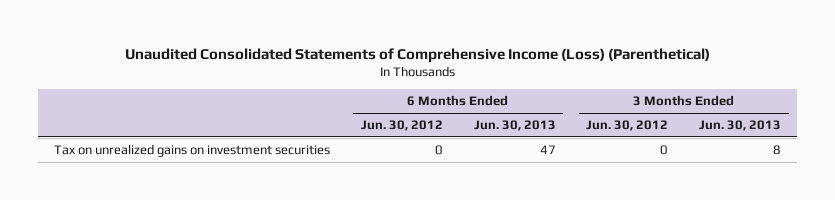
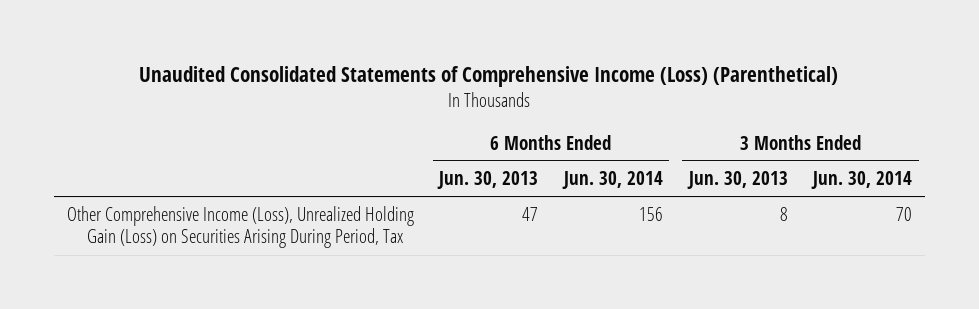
[360,120,443,132] Jun. 30, 2012 -> none
[586,120,669,132] Jun. 30, 2012 -> none
none -> [561,170,663,189] Jun. 30, 2014
none -> [811,170,913,189] Jun. 30, 2014
[53,144,330,158] Tax on unrealized gains on investment securities -> [66,206,414,249] Other Comprehensive Income (Loss), Unrealized Holding Gain (Loss) on Securities Arising During Period, Tax

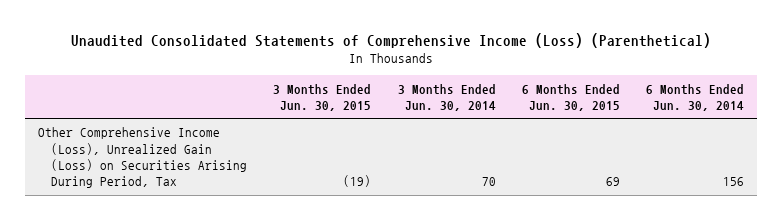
[437,170,539,189] Jun. 30, 2013 -> none
[686,170,788,189] Jun. 30, 2013 -> none
none -> [273,83,372,112] 3 Months Ended Jun. 30, 2015
none -> [521,83,620,112] 6 Months Ended Jun. 30, 2015
[66,206,414,249] Other Comprehensive Income (Loss), Unrealized Holding Gain (Loss) on Securities Arising During Period, Tax -> [38,127,248,189] Other Comprehensive Income (Loss), Unrealized Gain (Loss) on Securities Arising During Period, Tax

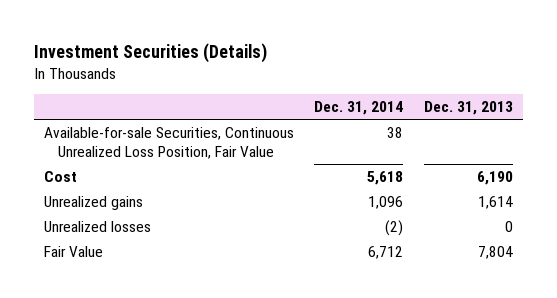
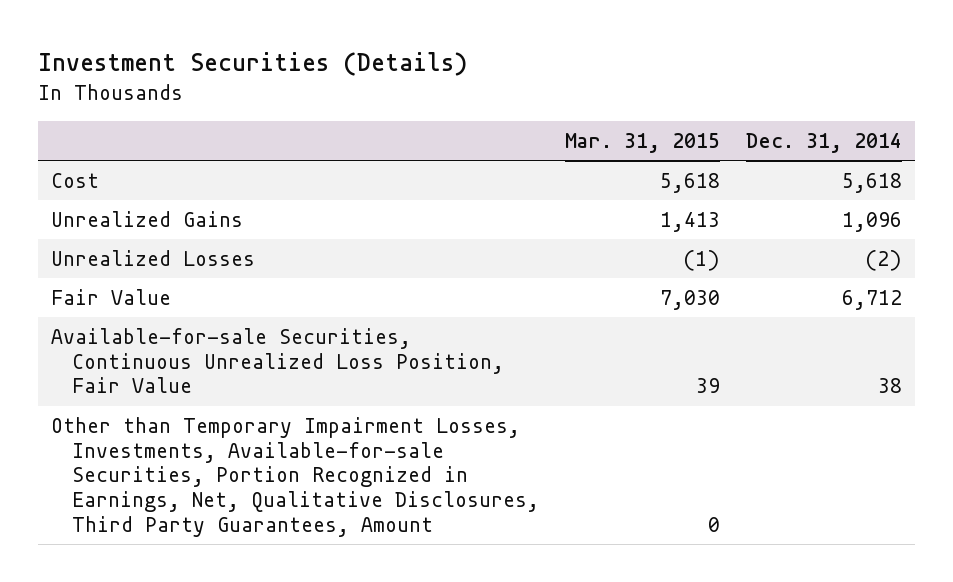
[423,101,513,116] Dec. 31, 2013 -> none
none -> [565,132,721,153] Mar. 31, 2015
[44,196,144,211] Unrealized gains -> [51,210,244,227] Unrealized Gains
[44,221,152,233] Unrealized losses -> [51,249,256,266] Unrealized Losses
[44,127,295,159] Available-for-sale Securities, Continuous Unrealized Loss Position, Fair Value -> [51,327,505,394] Available-for-sale Securities, Continuous Unrealized Loss Position, Fair Value
none -> [51,416,540,537] Other than Temporary Impairment Losses, Investments, Available-for-sale Securities, Portion Recognized in Earnings, Net, Qualitative Disclosures, Third Party Guarantees, Amount

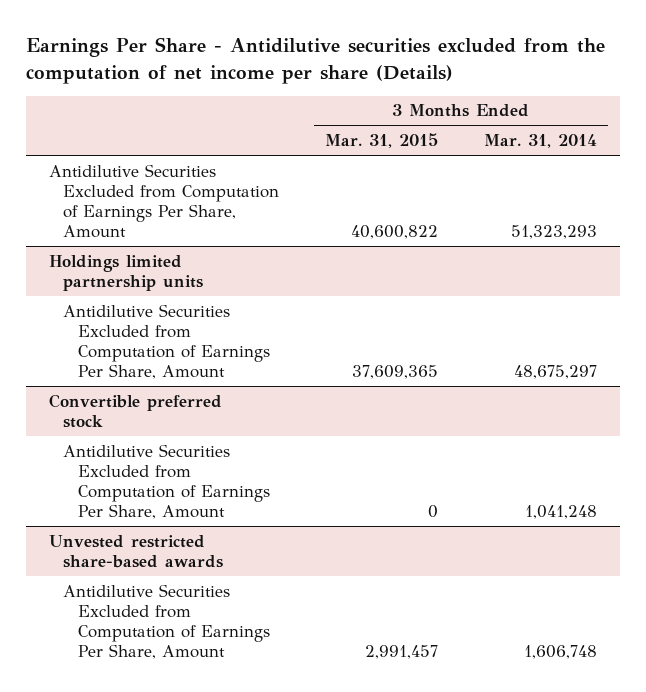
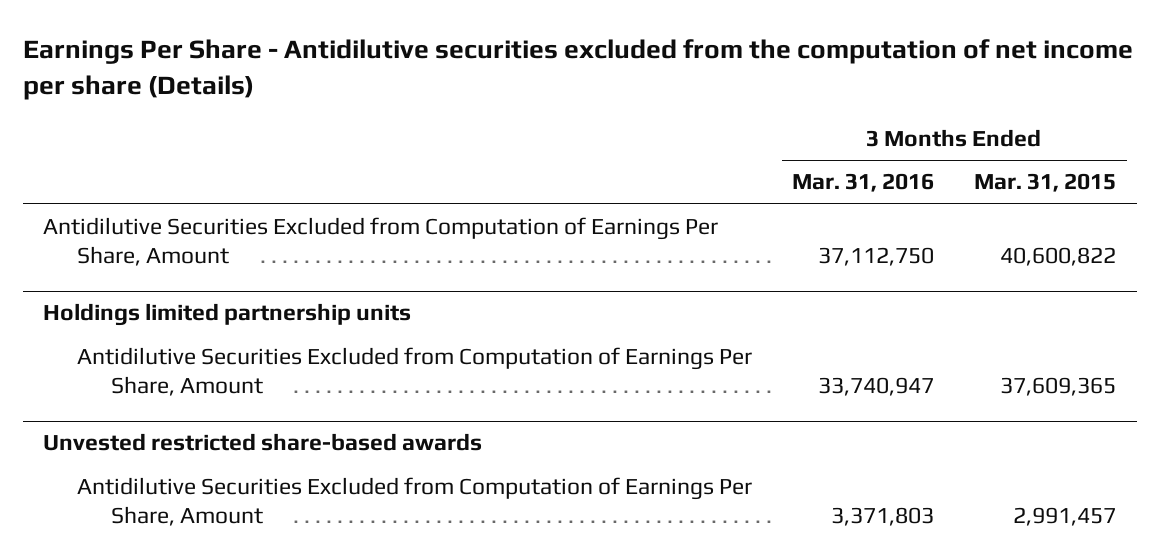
[483,134,597,149] Mar. 31, 2014 -> none
none -> [792,173,935,193] Mar. 31, 2016
[48,393,222,428] Convertible preferred stock -> none
[63,443,270,519] Antidilutive Securities Excluded from Computation of Earnings Per Share, Amount -> none

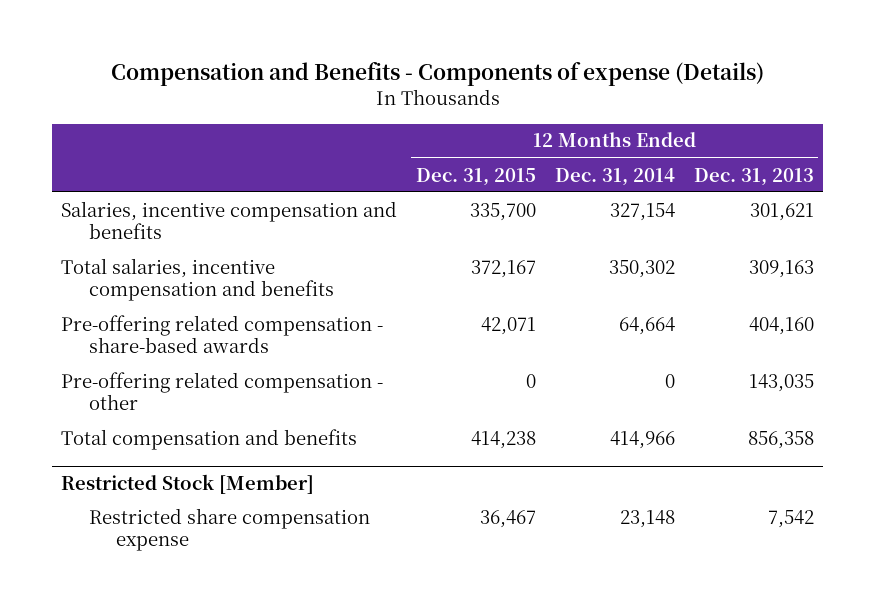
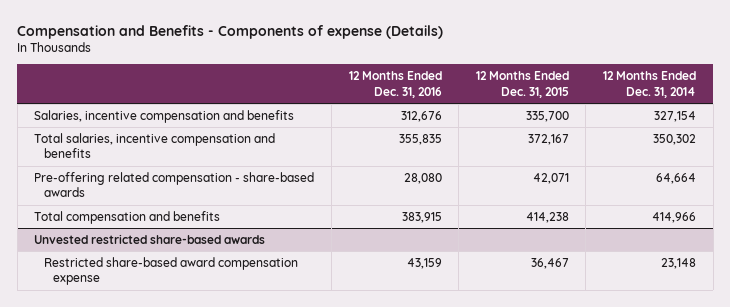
[693,167,814,186] Dec. 31, 2013 -> none
none -> [348,71,442,98] 12 Months Ended Dec. 31, 2016
[61,371,384,411] Pre-offering related compensation - other -> none
[61,474,315,495] Restricted Stock [Member] -> [34,233,266,244] Unvested restricted share-based awards
[88,507,370,552] Restricted share compensation expense -> [43,256,298,286] Restricted share-based award compensation expense

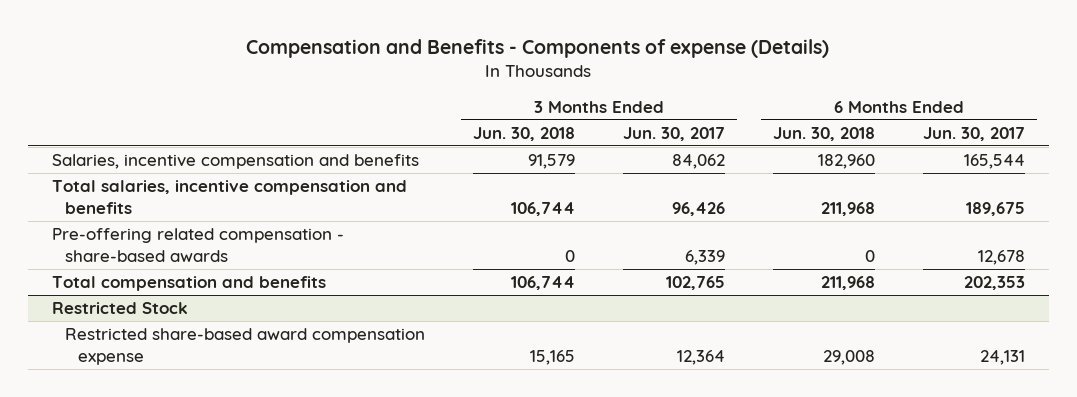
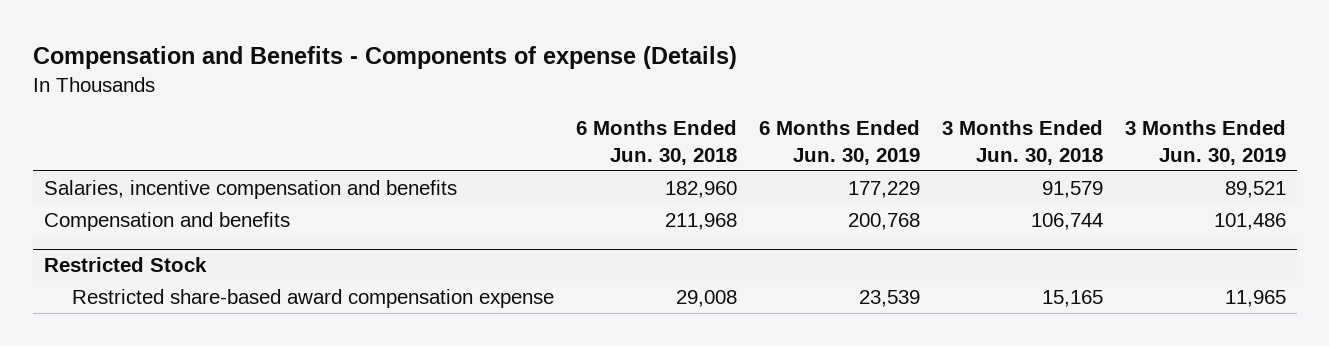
[623,126,726,141] Jun. 30, 2017 -> none
[923,126,1026,141] Jun. 30, 2017 -> none
none -> [759,120,921,165] 6 Months Ended Jun. 30, 2019
none -> [1124,120,1286,165] 3 Months Ended Jun. 30, 2019
[51,179,407,214] Total salaries, incentive compensation and benefits -> none
[51,227,344,262] Pre-offering related compensation - share-based awards -> none
[51,275,326,291] Total compensation and benefits -> [43,212,290,232] Compensation and benefits

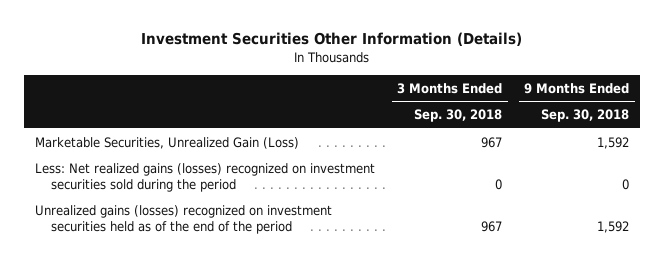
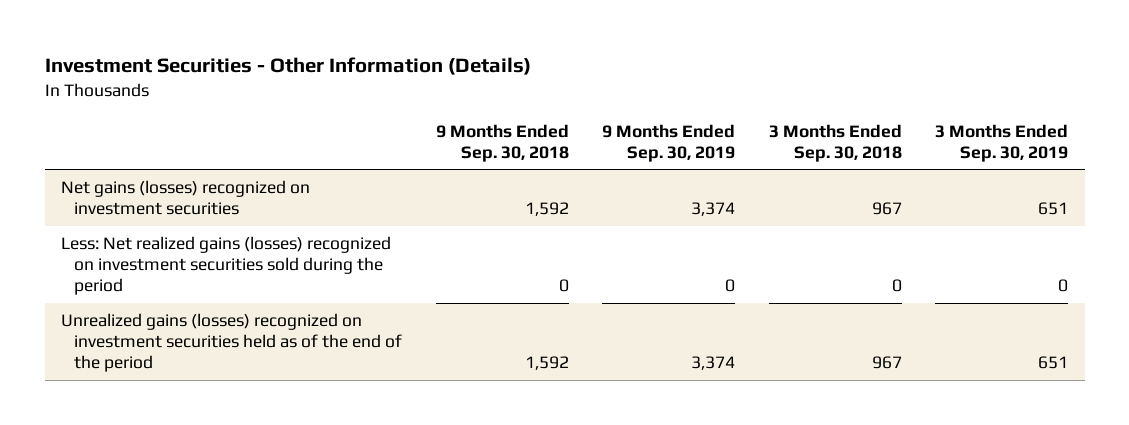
[141,32,523,47] Investment Securities Other Information (Details) -> [44,57,531,76] Investment Securities - Other Information (Details)
none -> [602,123,736,162] 9 Months Ended Sep. 30, 2019
none -> [935,123,1069,162] 3 Months Ended Sep. 30, 2019
[34,136,299,149] Marketable Securities, Unrealized Gain (Loss) -> [61,180,311,216] Net gains (losses) recognized on investment securities

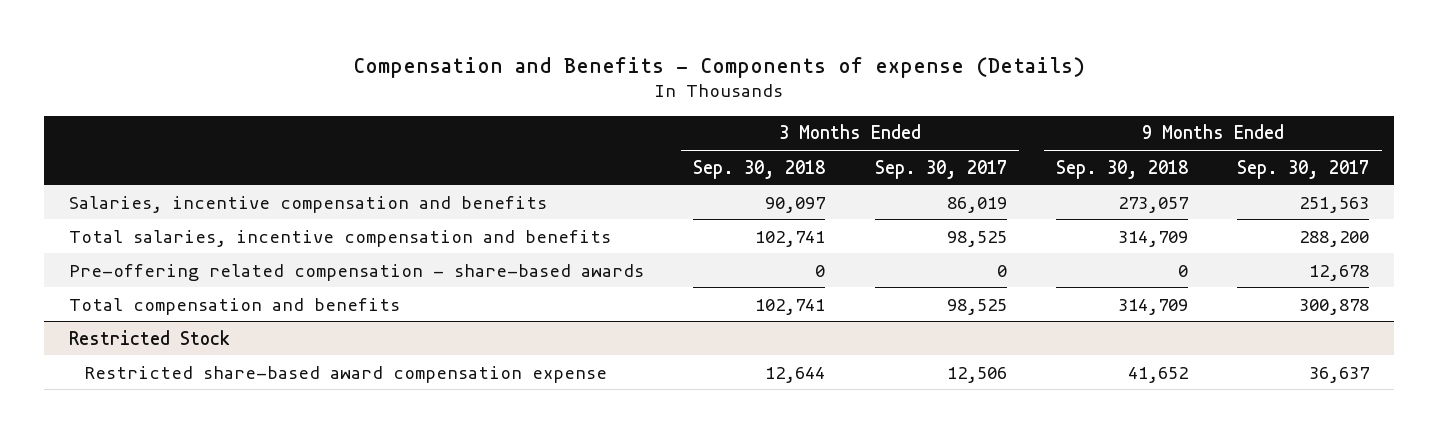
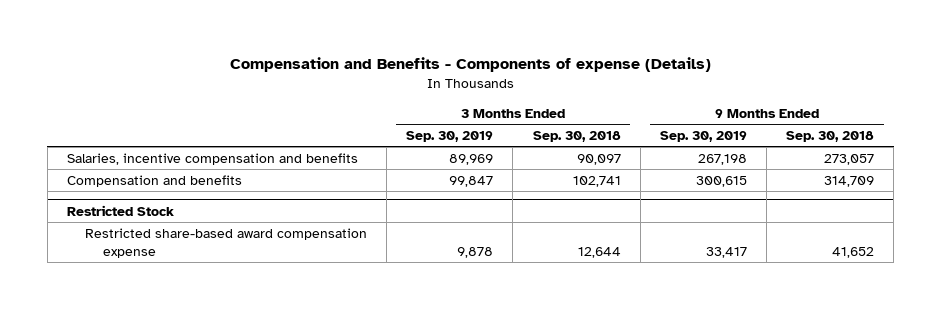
[874,159,1007,179] Sep. 30, 2017 -> none
[1237,159,1370,179] Sep. 30, 2017 -> none
none -> [406,131,494,143] Sep. 30, 2019
none -> [659,131,747,143] Sep. 30, 2019
[68,229,611,247] Total salaries, incentive compensation and benefits -> none
[68,263,644,281] Pre-offering related compensation - share-based awards -> none
[68,297,400,315] Total compensation and benefits -> [67,174,243,187] Compensation and benefits

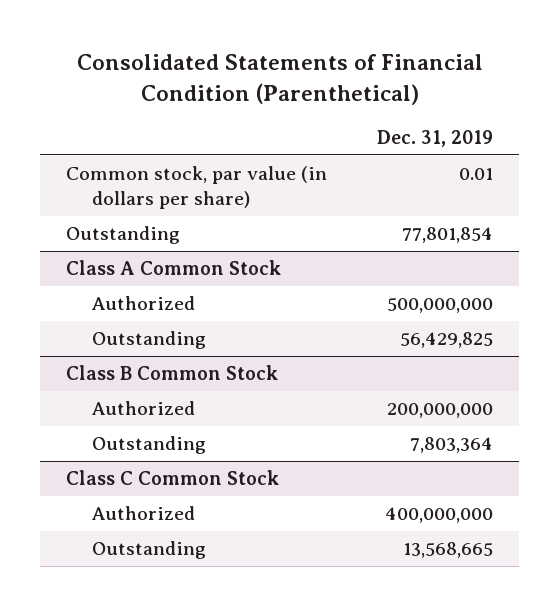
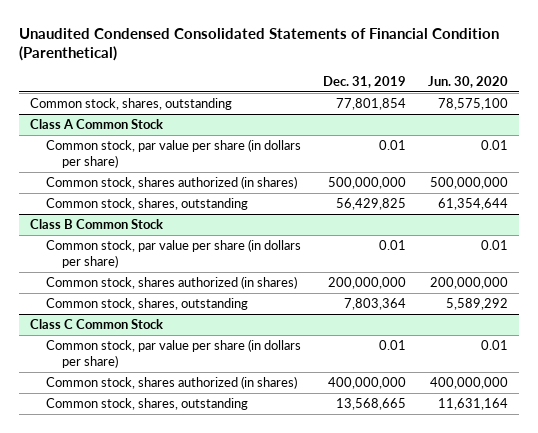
[76,54,483,105] Consolidated Statements of Financial Condition (Parenthetical) -> [19,27,500,62] Unaudited Condensed Consolidated Statements of Financial Condition (Parenthetical)
none -> [427,75,508,88] Jun. 30, 2020
[65,166,327,209] Common stock, par value (in dollars per share) -> none
[65,226,180,245] Outstanding -> [30,98,233,111] Common stock, shares, outstanding
none -> [46,139,302,168] Common stock, par value per share (in dollars per share)
[92,296,196,311] Authorized -> [46,176,298,190] Common stock, shares authorized (in shares)
[92,331,207,350] Outstanding -> [46,198,249,211] Common stock, shares, outstanding
none -> [46,239,302,268] Common stock, par value per share (in dollars per share)
[92,401,196,416] Authorized -> [46,276,298,290] Common stock, shares authorized (in shares)
[92,436,207,455] Outstanding -> [46,298,249,311] Common stock, shares, outstanding
none -> [46,339,302,368] Common stock, par value per share (in dollars per share)
[92,506,196,521] Authorized -> [46,376,298,390] Common stock, shares authorized (in shares)
[92,541,207,560] Outstanding -> [46,398,249,411] Common stock, shares, outstanding

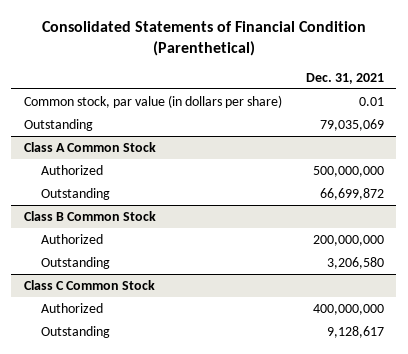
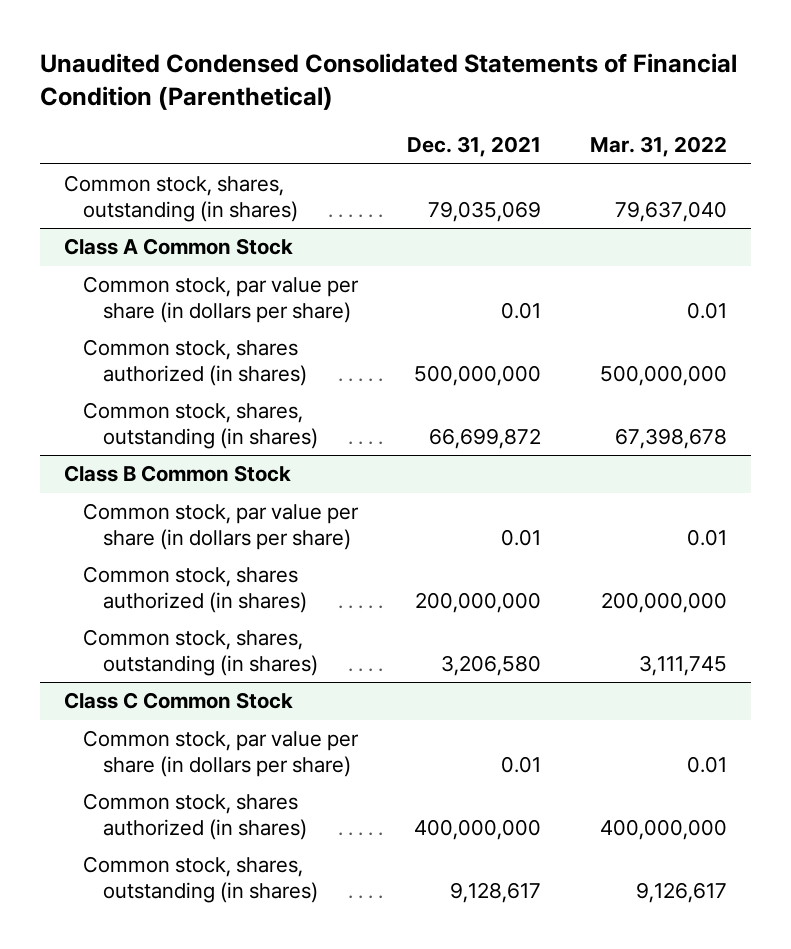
[41,20,366,56] Consolidated Statements of Financial Condition (Parenthetical) -> [39,53,737,111] Unaudited Condensed Consolidated Statements of Financial Condition (Parenthetical)
none -> [589,136,727,158] Mar. 31, 2022
[23,94,282,108] Common stock, par value (in dollars per share) -> none
[23,118,93,131] Outstanding -> [63,175,299,222] Common stock, shares, outstanding (in shares)
none -> [83,276,360,323] Common stock, par value per share (in dollars per share)
[41,164,104,175] Authorized -> [83,339,307,386] Common stock, shares authorized (in shares)
[41,187,111,200] Outstanding -> [83,402,318,449] Common stock, shares, outstanding (in shares)
none -> [83,503,360,550] Common stock, par value per share (in dollars per share)
[41,233,104,244] Authorized -> [83,566,307,613] Common stock, shares authorized (in shares)
[41,256,111,269] Outstanding -> [83,629,318,676] Common stock, shares, outstanding (in shares)
none -> [83,730,360,777] Common stock, par value per share (in dollars per share)
[41,302,104,313] Authorized -> [83,793,307,840] Common stock, shares authorized (in shares)
[41,325,111,338] Outstanding -> [83,856,318,903] Common stock, shares, outstanding (in shares)

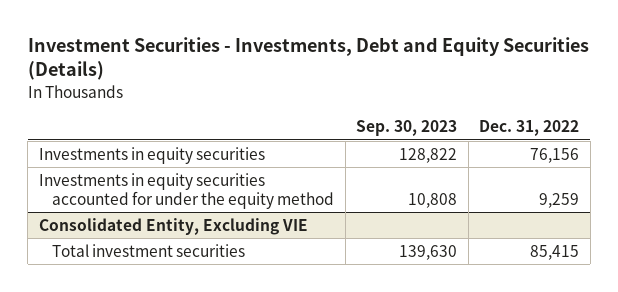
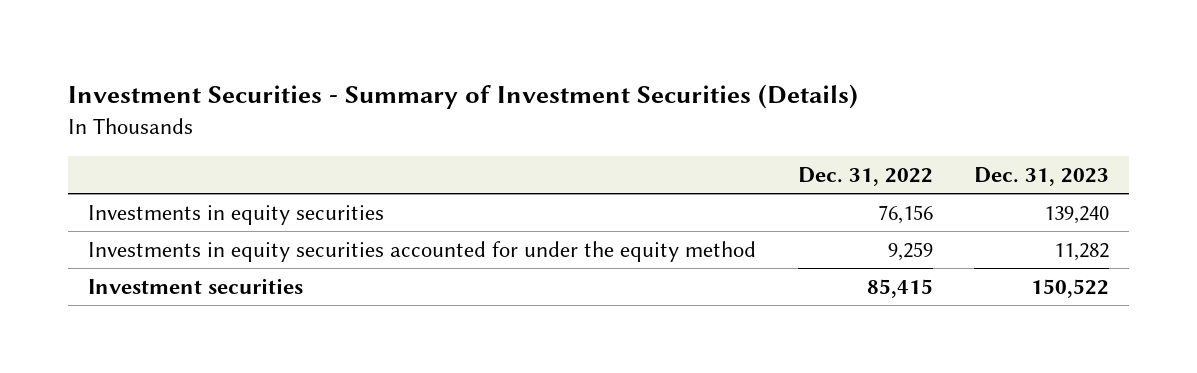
[27,37,589,81] Investment Securities - Investments, Debt and Equity Securities (Details) -> [67,83,858,109] Investment Securities - Summary of Investment Securities (Details)
[356,120,458,137] Sep. 30, 2023 -> none
none -> [973,166,1109,186] Dec. 31, 2023
[38,217,308,235] Consolidated Entity, Excluding VIE -> none
[52,243,246,257] Total investment securities -> [88,277,304,294] Investment securities

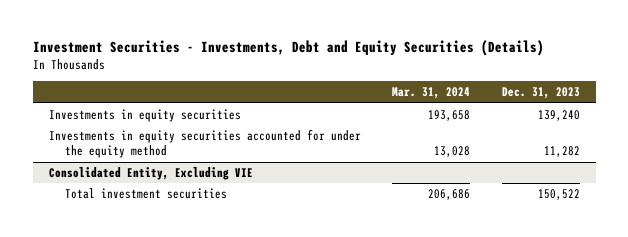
[67,83,858,109] Investment Securities - Summary of Investment Securities (Details) -> [32,40,544,57] Investment Securities - Investments, Debt and Equity Securities (Details)
[797,166,933,186] Dec. 31, 2022 -> none
none -> [392,87,471,100] Mar. 31, 2024
none -> [48,166,253,180] Consolidated Entity, Excluding VIE
[88,277,304,294] Investment securities -> [65,187,228,199] Total investment securities

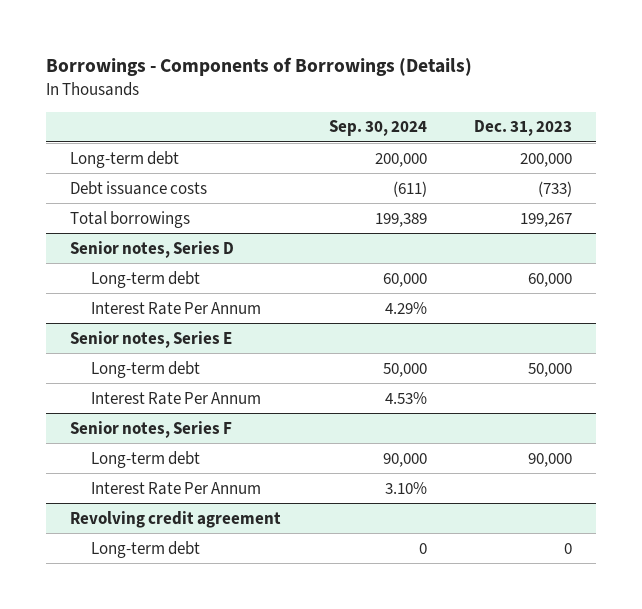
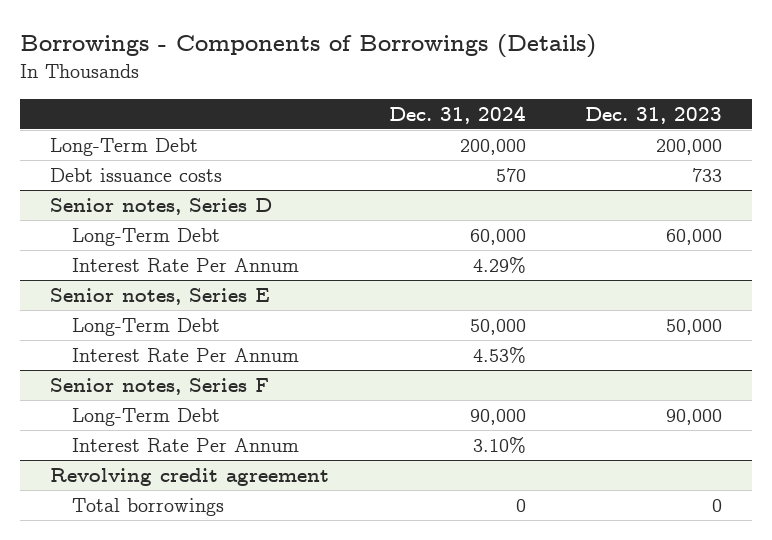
[328,120,427,137] Sep. 30, 2024 -> none
none -> [388,105,526,124] Dec. 31, 2024
[69,210,190,228] Total borrowings -> none
[69,150,179,168] Long-term debt -> [49,138,198,157] Long-Term Debt
[538,180,573,197] (733) -> [692,168,723,183] 733
[91,270,201,288] Long-term debt -> [71,228,220,247] Long-Term Debt
[91,360,201,378] Long-term debt -> [71,318,220,337] Long-Term Debt
[91,450,201,468] Long-term debt -> [71,408,220,427] Long-Term Debt
[91,540,201,558] Long-term debt -> none
none -> [71,498,224,517] Total borrowings

